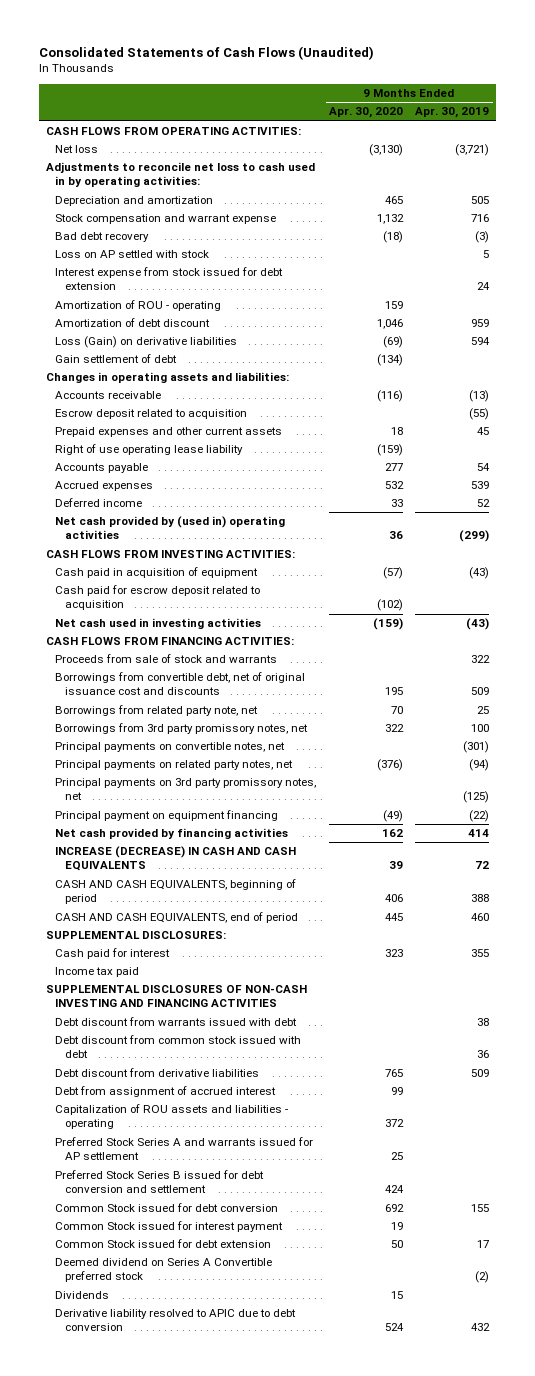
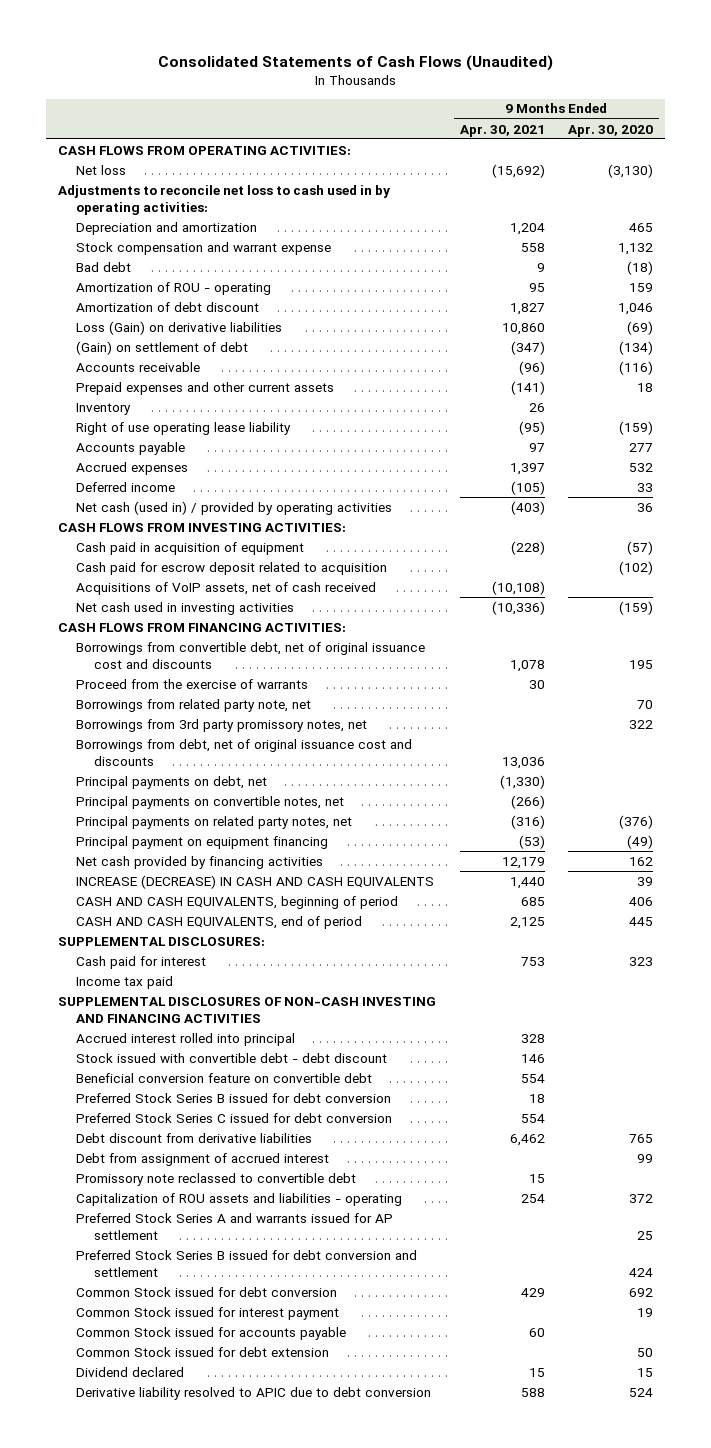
[415,107,490,119] Apr. 30, 2019 -> none
none -> [459,124,545,137] Apr. 30, 2021
[55,250,210,259] Loss on AP settled with stock -> none
[55,267,284,291] Interest expense from stock issued for debt extension -> none
[55,232,150,243] Bad debt recovery -> [76,261,132,272] Bad debt
[45,372,289,384] Changes in operating assets and liabilities: -> none
[55,354,178,364] Gain settlement of debt -> [76,340,249,355] (Gain) on settlement of debt
[55,409,248,420] Escrow deposit related to acquisition -> none
none -> [76,402,132,415] Inventory
[55,516,286,540] Net cash provided by (used in) operating activities -> [76,500,393,515] Net cash (used in) / provided by operating activities
none -> [76,581,377,595] Acquisitions of VoIP assets, net of cash received
[55,654,278,664] Proceeds from sale of stock and warrants -> none
none -> [76,678,309,689] Proceed from the exercise of warrants
none -> [76,738,413,766] Borrowings from debt, net of original issuance cost and discounts
none -> [76,775,268,789] Principal payments on debt, net
[55,778,317,801] Principal payments on 3rd party promissory notes, net -> none
[55,1017,298,1027] Debt discount from warrants issued with debt -> none
none -> [76,1032,296,1046] Accrued interest rolled into principal
[55,1035,302,1059] Debt discount from common stock issued with debt -> [76,1052,388,1063] Stock issued with convertible debt - debt discount
none -> [76,1072,373,1083] Beneficial conversion feature on convertible debt
none -> [76,1092,392,1103] Preferred Stock Series B issued for debt conversion
none -> [76,1112,393,1123] Preferred Stock Series C issued for debt conversion
none -> [76,1172,357,1186] Promissory note reclassed to convertible debt
none -> [76,1326,347,1340] Common Stock issued for accounts payable
[55,1258,273,1283] Deemed dividend on Series A Convertible preferred stock -> none
[55,1291,110,1300] Dividends -> [76,1366,185,1377] Dividend declared

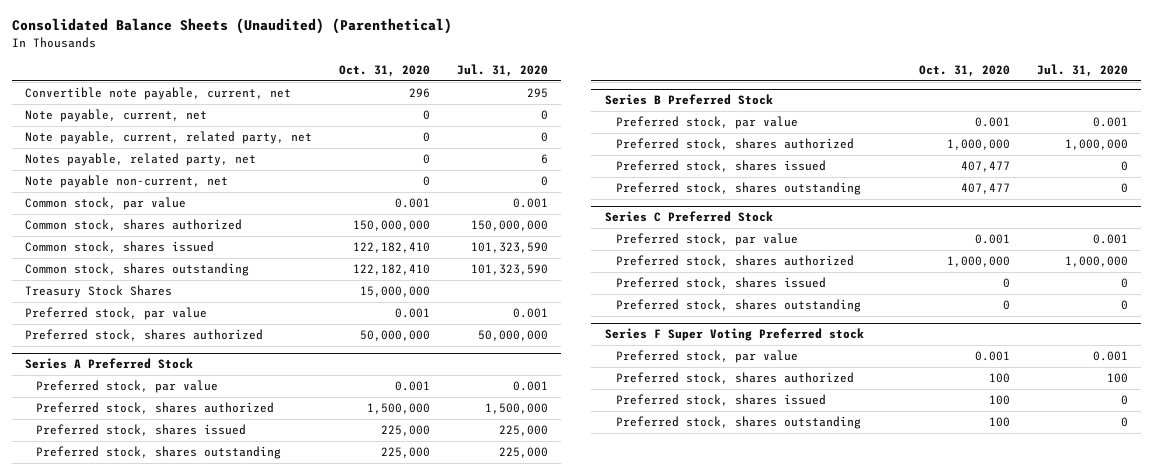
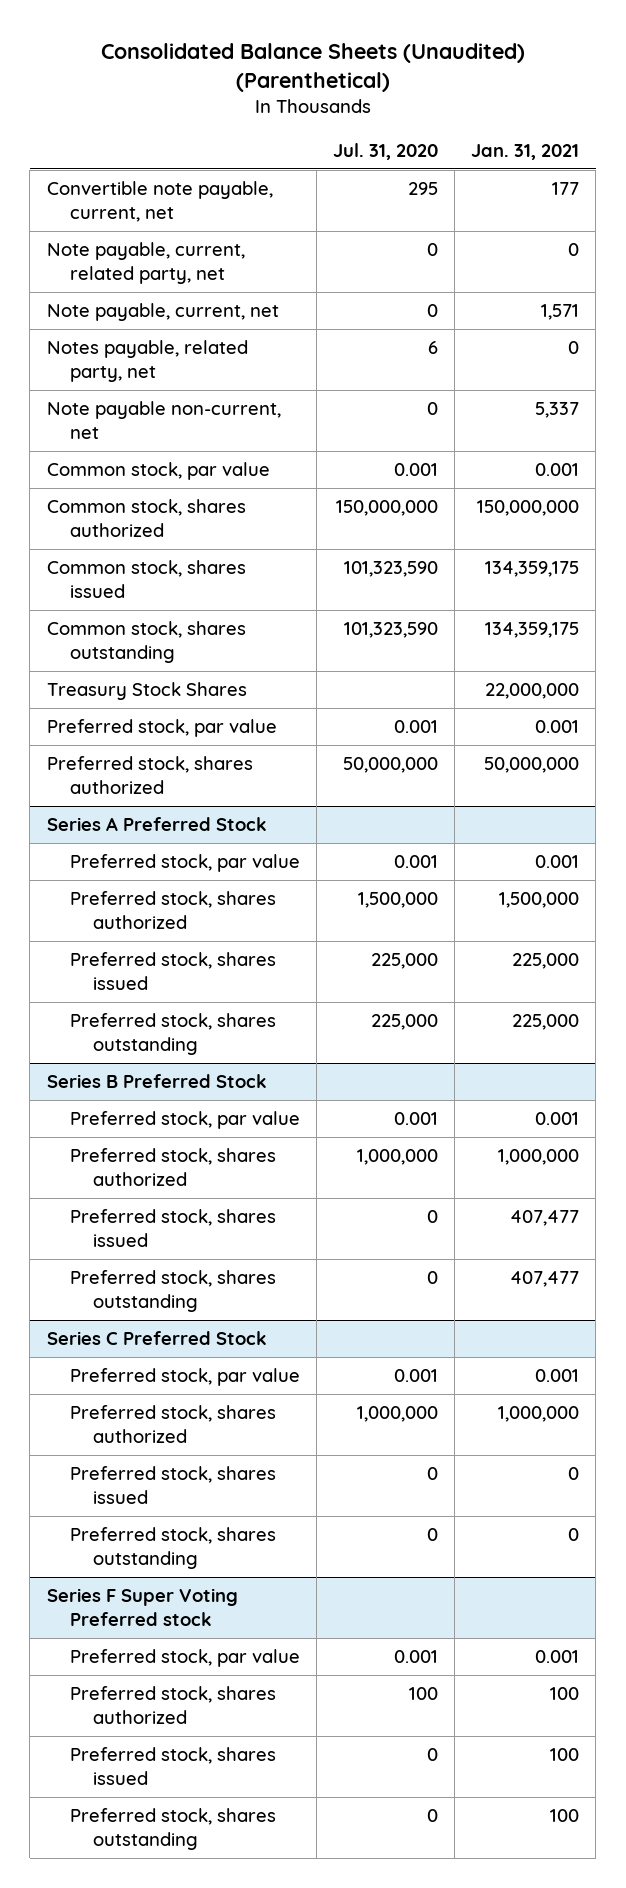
[338,65,430,78] Oct. 31, 2020 -> none
none -> [471,143,580,160] Jan. 31, 2021
[25,109,208,123] Note payable, current, net -> [46,303,279,322] Note payable, current, net

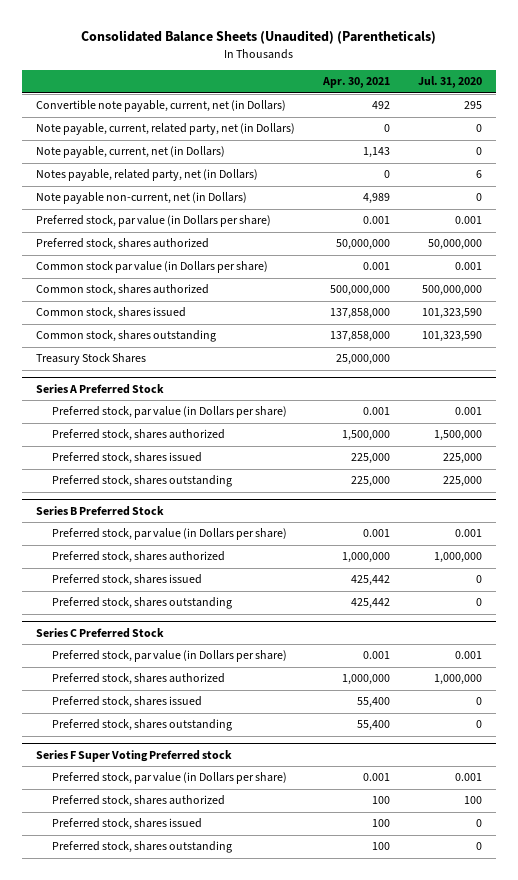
[100,42,525,92] Consolidated Balance Sheets (Unaudited) (Parenthetical) -> [80,30,436,45] Consolidated Balance Sheets (Unaudited) (Parentheticals)
[471,143,580,160] Jan. 31, 2021 -> none
none -> [321,77,390,89] Apr. 30, 2021
[46,181,273,223] Convertible note payable, current, net -> [36,100,287,113] Convertible note payable, current, net (in Dollars)
[46,242,245,285] Note payable, current, related party, net -> [36,123,296,136] Note payable, current, related party, net (in Dollars)
[46,303,279,322] Note payable, current, net -> [36,146,226,159] Note payable, current, net (in Dollars)
[46,340,248,383] Notes payable, related party, net -> [36,169,259,182] Notes payable, related party, net (in Dollars)
[46,401,281,440] Note payable non-current, net -> [36,192,248,205] Note payable non-current, net (in Dollars)
none -> [36,215,272,228] Preferred stock, par value (in Dollars per share)
[46,756,253,795] Preferred stock, shares authorized -> [36,238,210,251] Preferred stock, shares authorized
[46,462,270,481] Common stock, par value -> [36,261,269,274] Common stock par value (in Dollars per share)
[336,500,439,517] 150,000,000 -> [421,285,482,297] 500,000,000
[46,719,277,738] Preferred stock, par value -> none
[69,854,300,873] Preferred stock, par value -> [52,406,288,419] Preferred stock, par value (in Dollars per share)
[69,1111,300,1130] Preferred stock, par value -> [52,528,288,541] Preferred stock, par value (in Dollars per share)
[69,1368,300,1387] Preferred stock, par value -> [52,650,288,663] Preferred stock, par value (in Dollars per share)
[69,1649,300,1668] Preferred stock, par value -> [52,772,288,785] Preferred stock, par value (in Dollars per share)

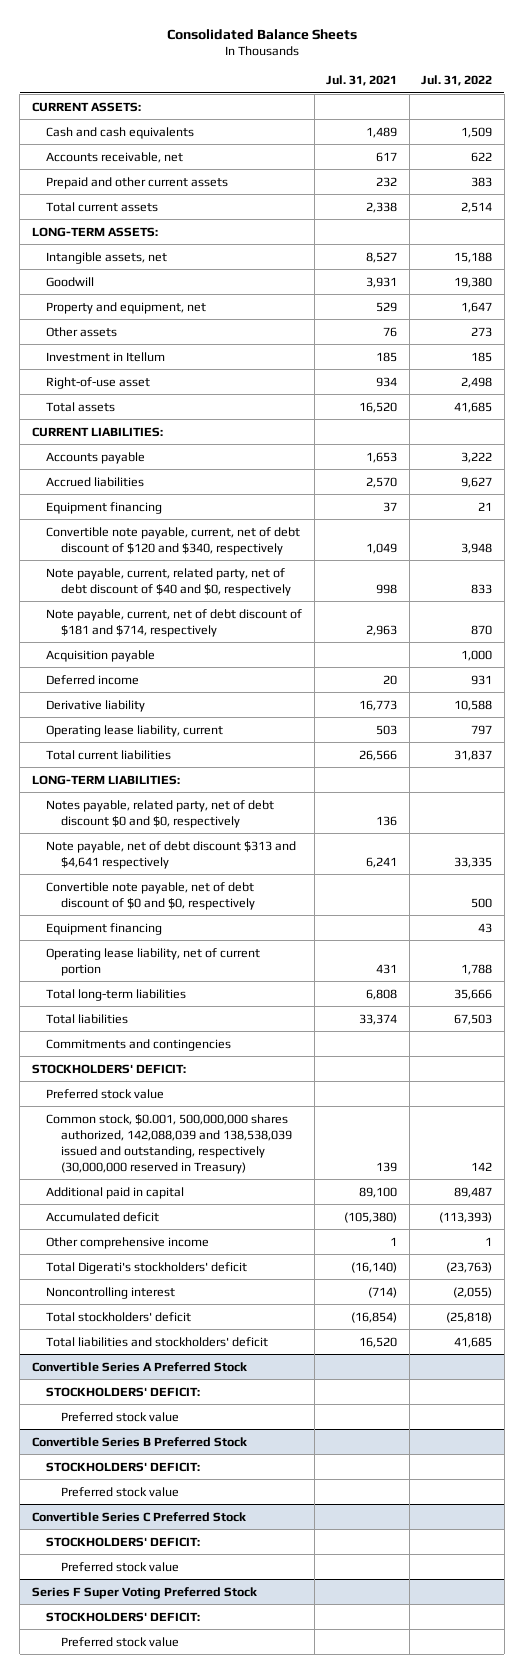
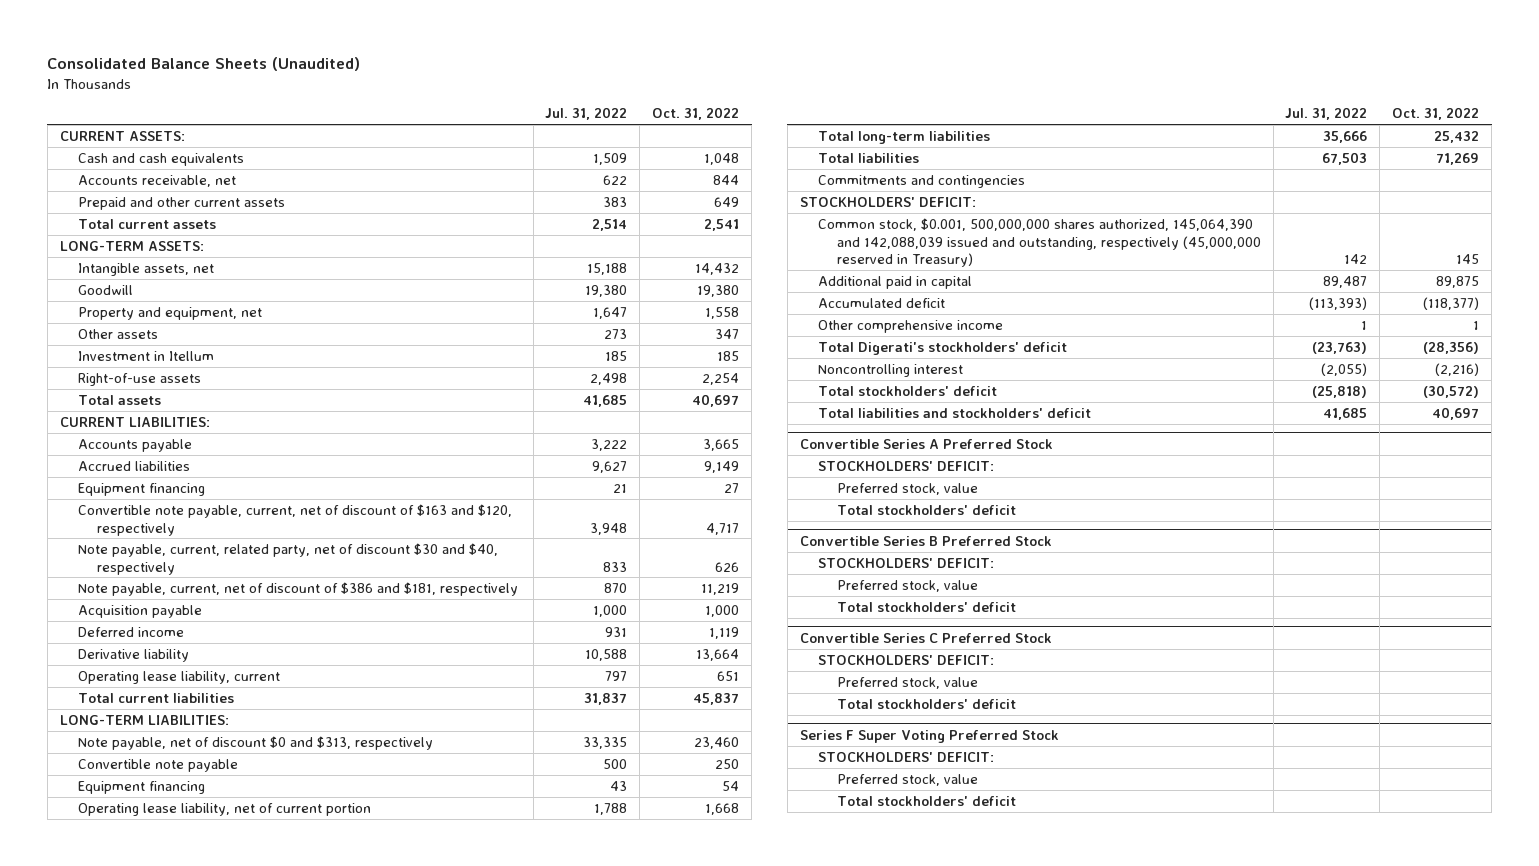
[166,28,357,40] Consolidated Balance Sheets -> [47,57,361,72] Consolidated Balance Sheets (Unaudited)
[326,75,398,87] Jul. 31, 2021 -> none
none -> [652,107,740,121] Oct. 31, 2022
[46,376,151,389] Right-of-use asset -> [78,372,202,386] Right-of-use assets
[46,526,301,555] Convertible note payable, current, net of debt discount of $120 and $340, respectively -> [78,503,513,536] Convertible note payable, current, net of discount of $163 and $120, respectively
[46,567,291,596] Note payable, current, related party, net of debt discount of $40 and $0, respectively -> [78,542,499,575] Note payable, current, related party, net of discount $30 and $40, respectively
[46,608,303,637] Note payable, current, net of debt discount of $181 and $714, respectively -> [78,581,519,596] Note payable, current, net of discount of $386 and $181, respectively
[46,799,275,828] Notes payable, related party, net of debt discount $0 and $0, respectively -> none
[46,840,297,869] Note payable, net of debt discount $313 and $4,641 respectively -> [78,735,434,750] Note payable, net of discount $0 and $313, respectively
[46,881,255,910] Convertible note payable, net of debt discount of $0 and $0, respectively -> [78,758,239,772] Convertible note payable
[46,1088,165,1099] Preferred stock value -> none
[46,1113,292,1174] Common stock, $0.001, 500,000,000 shares authorized, 142,088,039 and 138,538,039 issued and outstanding, respectively (30,000,000 reserved in Treasury) -> [818,217,1261,268] Common stock, $0.001, 500,000,000 shares authorized, 145,064,390 and 142,088,039 issued and outstanding, respectively (45,000,000 reserved in Treasury)
[60,1411,179,1422] Preferred stock value -> [836,482,978,495] Preferred stock, value
none -> [836,504,1016,515] Total stockholders' deficit
[60,1486,179,1497] Preferred stock value -> [836,579,978,592] Preferred stock, value
none -> [836,601,1016,612] Total stockholders' deficit
[60,1561,179,1572] Preferred stock value -> [836,676,978,689] Preferred stock, value
none -> [836,698,1016,709] Total stockholders' deficit
[60,1636,179,1647] Preferred stock value -> [836,773,978,786] Preferred stock, value
none -> [836,795,1016,806] Total stockholders' deficit

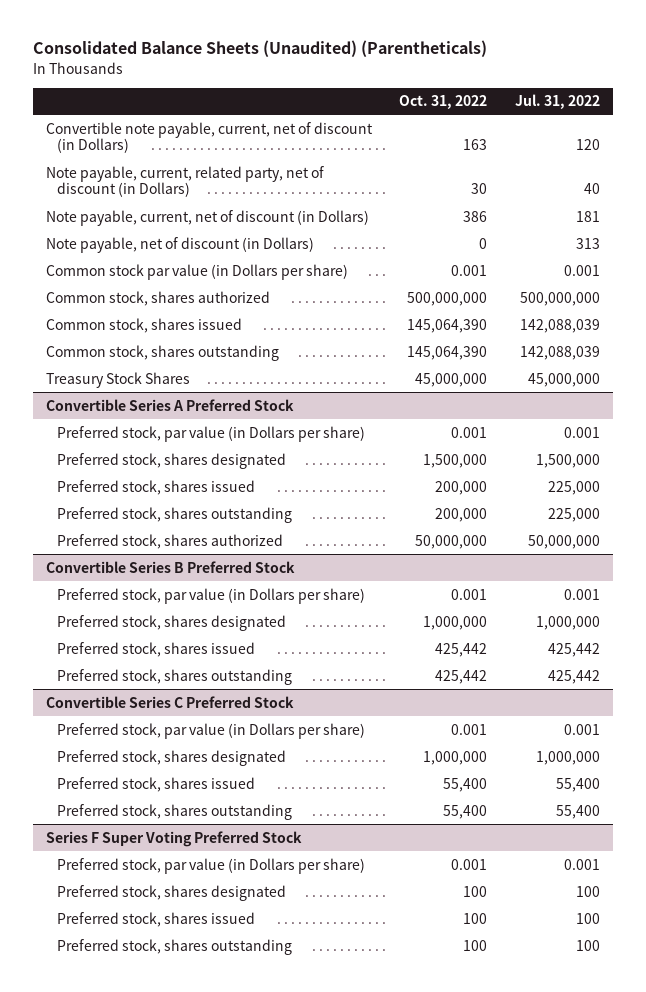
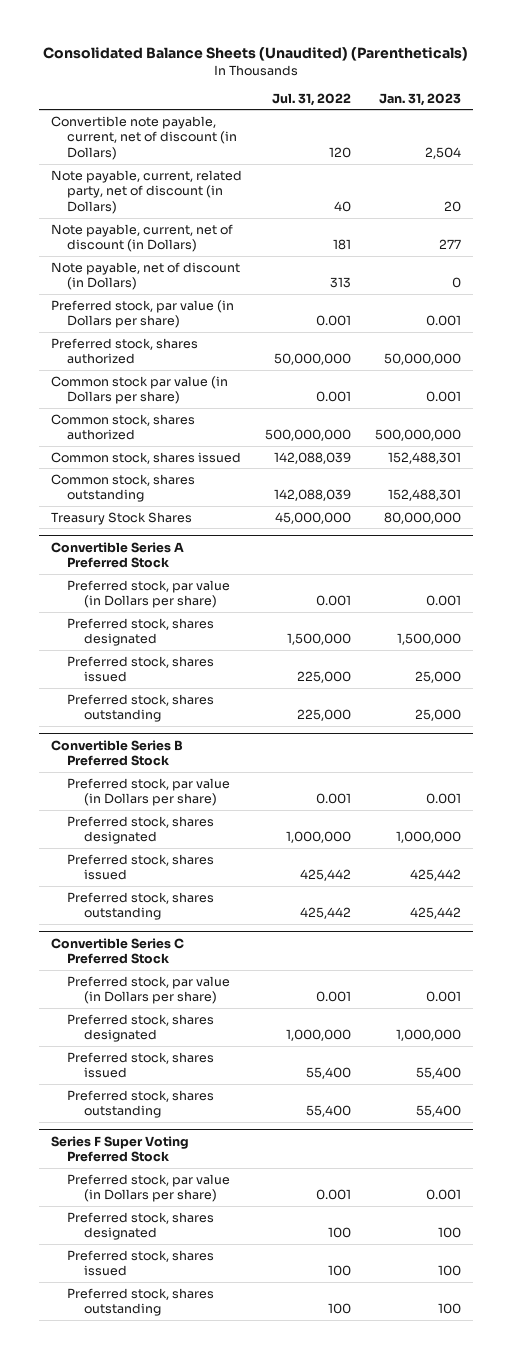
[399,95,488,110] Oct. 31, 2022 -> none
none -> [378,92,461,106] Jan. 31, 2023
none -> [50,299,234,329] Preferred stock, par value (in Dollars per share)
none -> [50,337,198,365] Preferred stock, shares authorized
[56,533,283,549] Preferred stock, shares authorized -> none

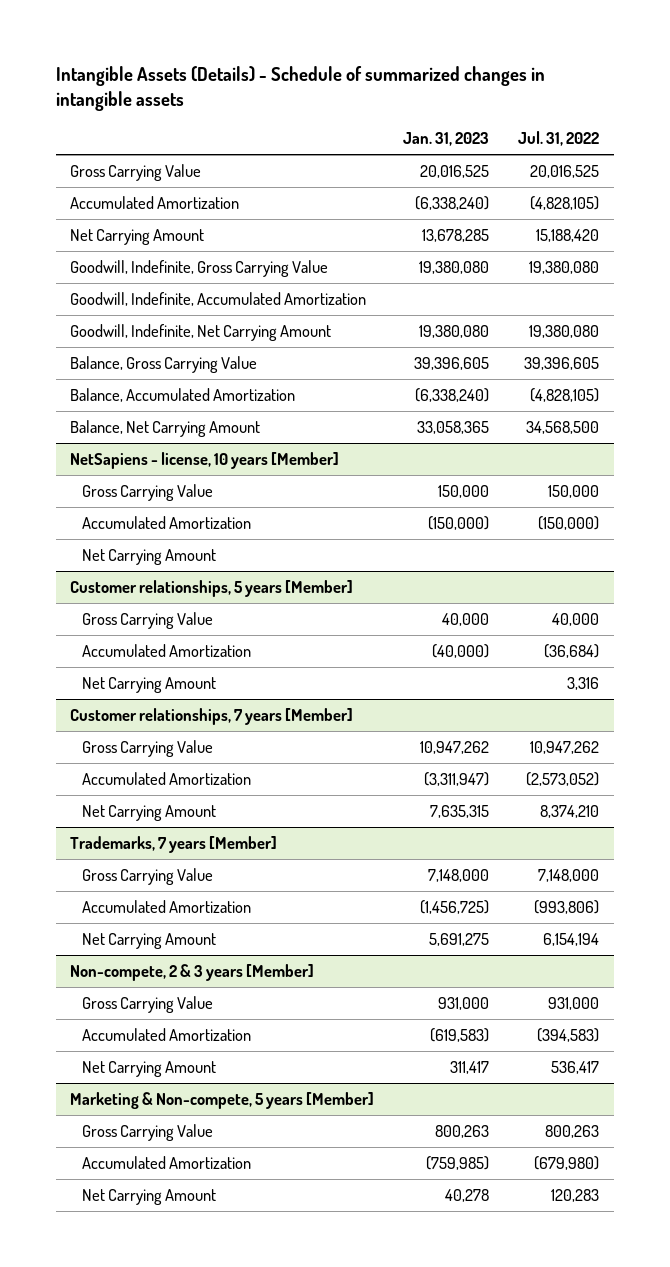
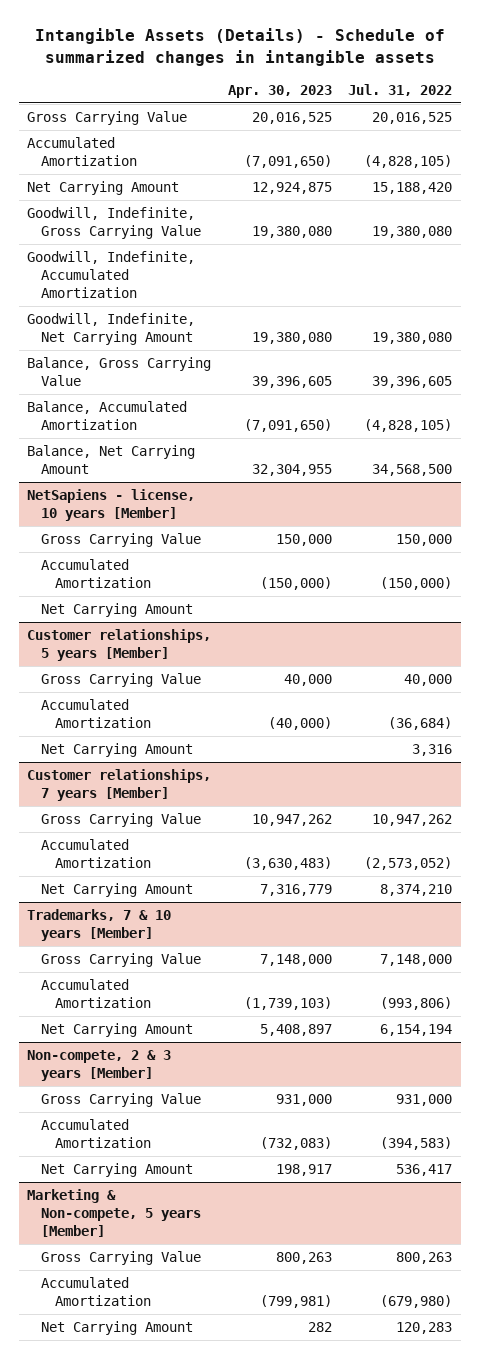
[403,132,490,147] Jan. 31, 2023 -> none
none -> [227,84,332,98] Apr. 30, 2023
[70,835,278,853] Trademarks, 7 years [Member] -> [27,909,172,942] Trademarks, 7 & 10 years [Member]

